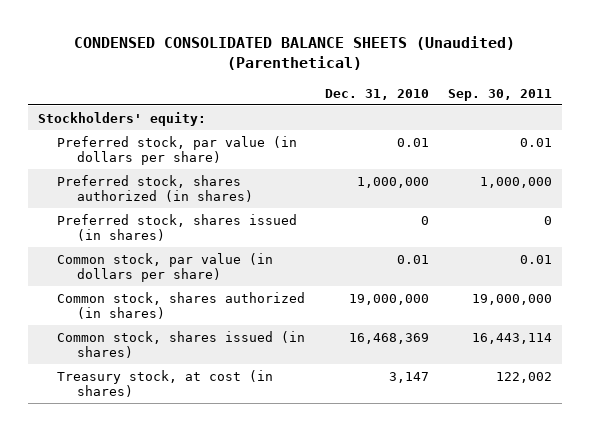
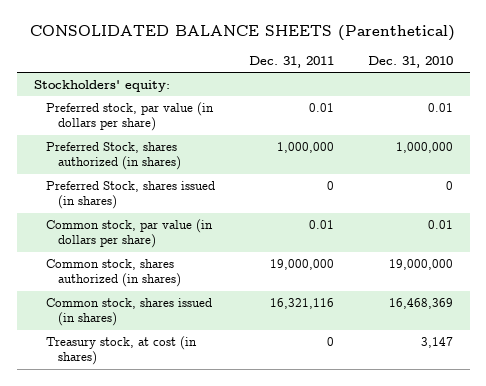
[73,36,515,71] CONDENSED CONSOLIDATED BALANCE SHEETS (Unaudited) (Parenthetical) -> [30,25,456,42] CONSOLIDATED BALANCE SHEETS (Parenthetical)
[448,88,553,101] Sep. 30, 2011 -> none
none -> [248,55,334,68] Dec. 31, 2011
[57,174,253,203] Preferred stock, shares authorized (in shares) -> [45,142,181,171] Preferred Stock, shares authorized (in shares)
[57,213,298,242] Preferred stock, shares issued (in shares) -> [45,181,215,210] Preferred Stock, shares issued (in shares)

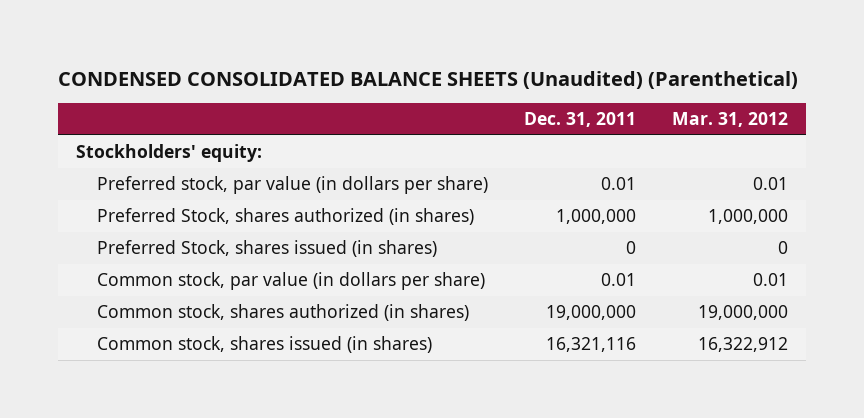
[30,25,456,42] CONSOLIDATED BALANCE SHEETS (Parenthetical) -> [58,70,799,89] CONDENSED CONSOLIDATED BALANCE SHEETS (Unaudited) (Parenthetical)
[367,55,453,68] Dec. 31, 2010 -> none
none -> [671,112,788,128] Mar. 31, 2012
[45,336,197,366] Treasury stock, at cost (in shares) -> none

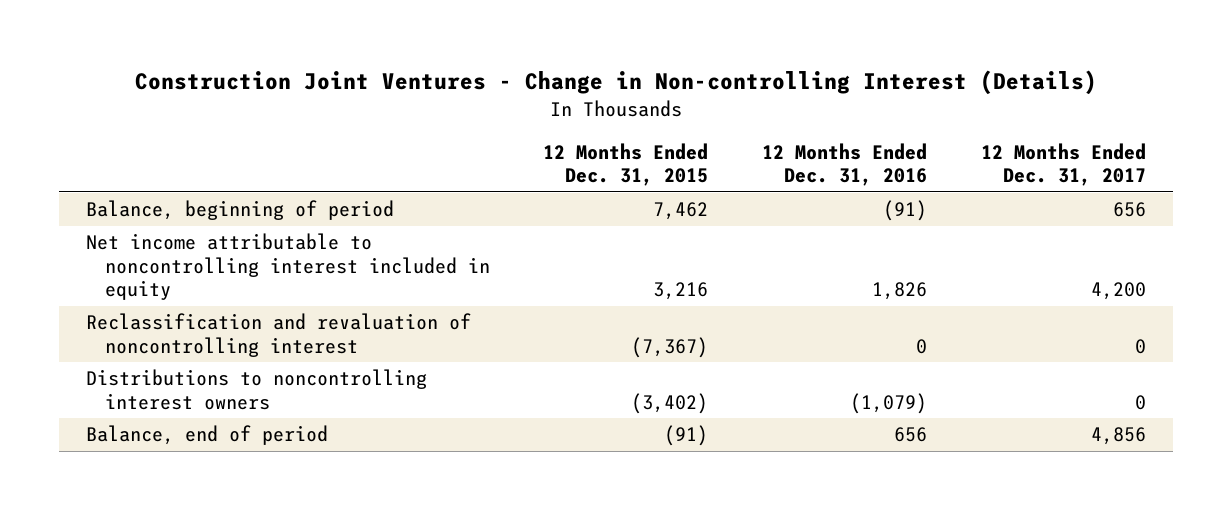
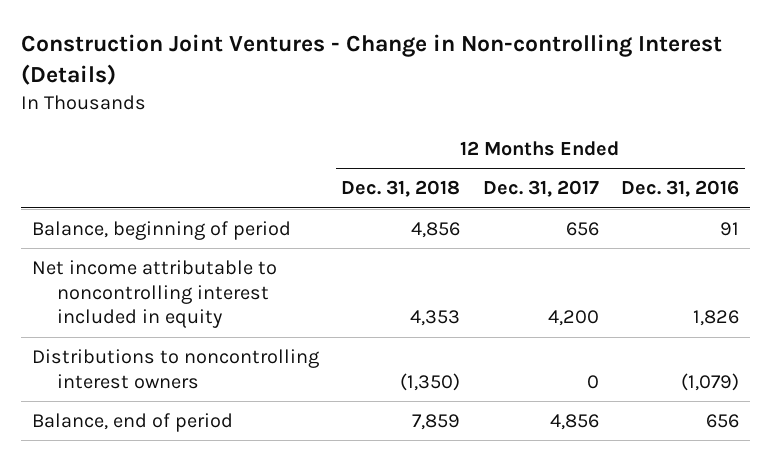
[543,142,709,186] 12 Months Ended Dec. 31, 2015 -> none
none -> [341,180,461,198] Dec. 31, 2018
[883,200,928,222] (91) -> [720,221,740,236] 91
[86,313,472,357] Reclassification and revaluation of noncontrolling interest -> none

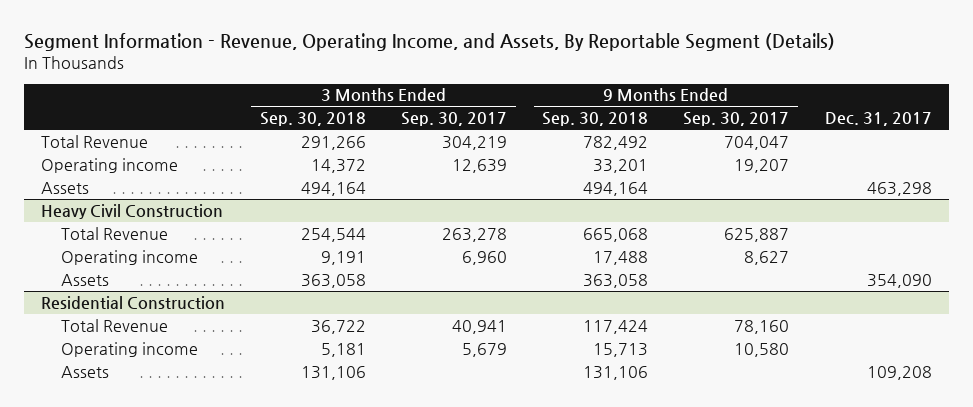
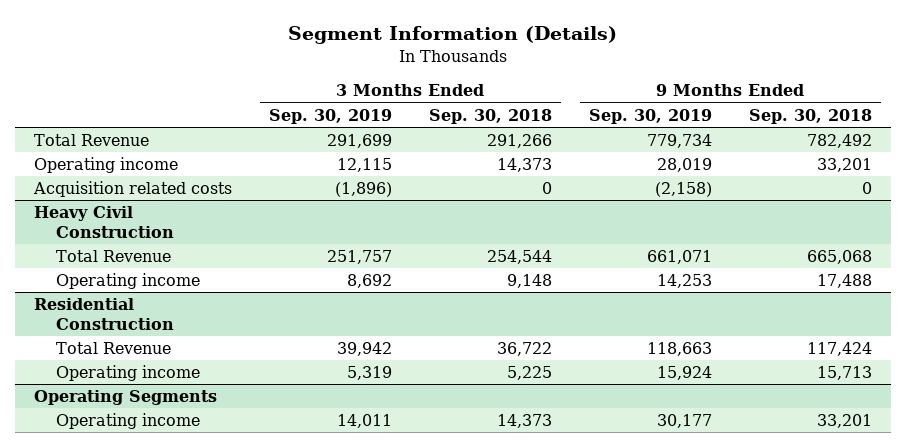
[23,33,835,52] Segment Information - Revenue, Operating Income, and Assets, By Reportable Segment (Details) -> [287,26,617,45] Segment Information (Details)
[401,112,508,127] Sep. 30, 2017 -> none
[683,112,790,127] Sep. 30, 2017 -> none
[824,112,932,127] Dec. 31, 2017 -> none
none -> [268,108,392,124] Sep. 30, 2019
none -> [588,108,712,124] Sep. 30, 2019
[41,181,90,194] Assets -> none
[311,158,367,173] 14,372 -> [496,158,552,173] 14,373
none -> [32,181,232,198] Acquisition related costs
[60,273,109,286] Assets -> none
[321,250,367,265] 9,191 -> [506,274,552,289] 9,148
[60,365,109,378] Assets -> none
[321,342,367,357] 5,181 -> [506,366,552,381] 5,225
none -> [33,390,217,406] Operating Segments
none -> [56,413,201,430] Operating income

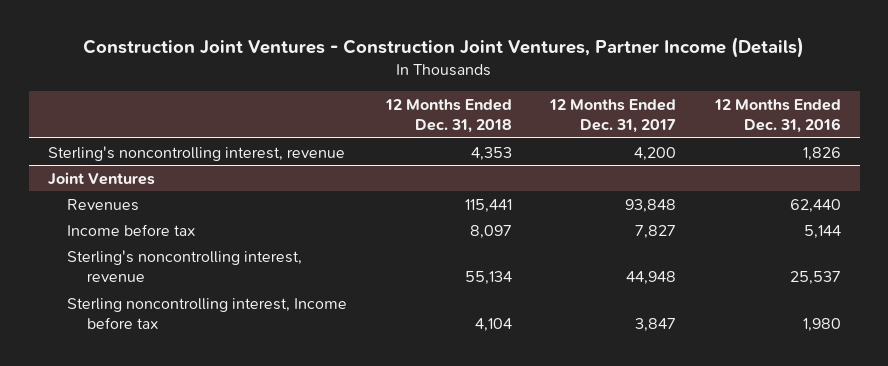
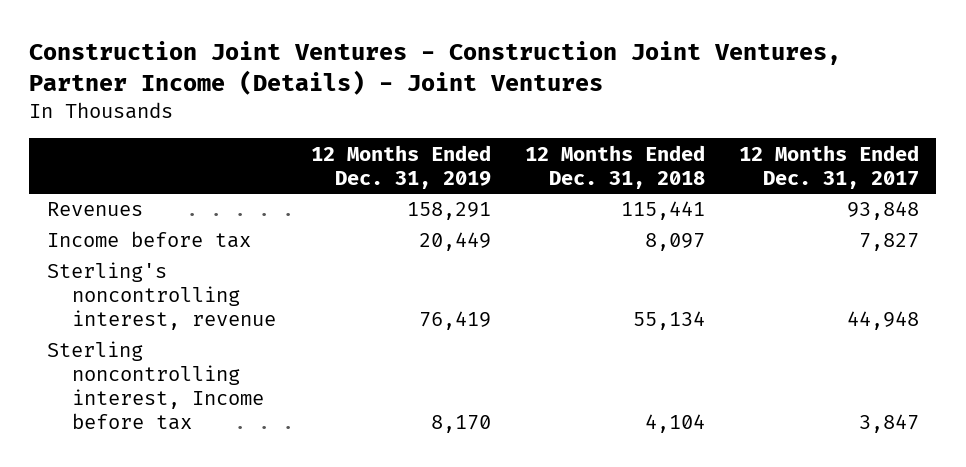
[83,37,805,59] Construction Joint Ventures - Construction Joint Ventures, Partner Income (Details) -> [29,41,842,96] Construction Joint Ventures - Construction Joint Ventures, Partner Income (Details) - Joint Ventures
[713,98,841,134] 12 Months Ended Dec. 31, 2016 -> none
none -> [310,144,491,189] 12 Months Ended Dec. 31, 2019
[47,145,345,161] Sterling's noncontrolling interest, revenue -> none
[47,171,155,185] Joint Ventures -> none

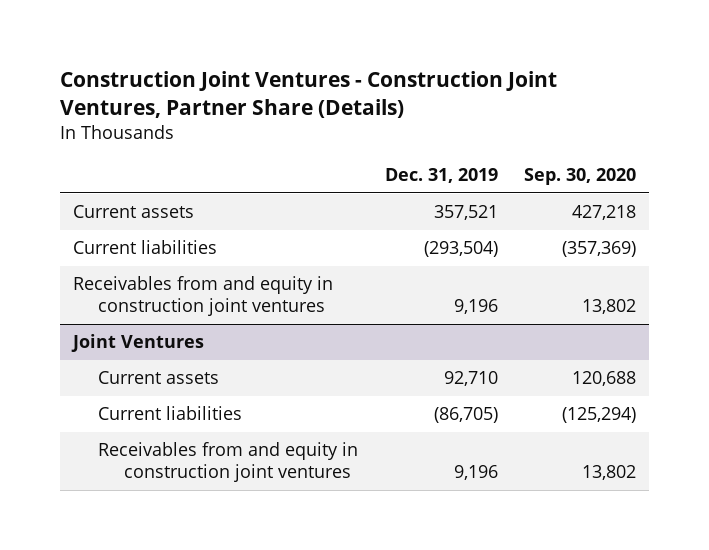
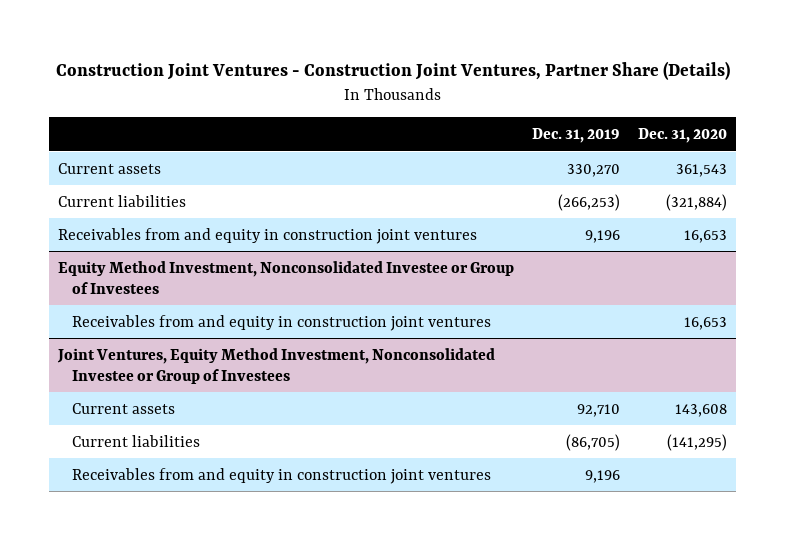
[524,168,637,186] Sep. 30, 2020 -> none
none -> [638,128,728,144] Dec. 31, 2020
[433,205,498,221] 357,521 -> [567,163,621,177] 330,270
[423,241,498,258] (293,504) -> [558,193,621,211] (266,253)
[70,334,204,353] Joint Ventures -> none
none -> [58,260,515,294] Equity Method Investment, Nonconsolidated Investee or Group of Investees
none -> [71,314,491,331] Receivables from and equity in construction joint ventures
none -> [57,347,496,384] Joint Ventures, Equity Method Investment, Nonconsolidated Investee or Group of Investees

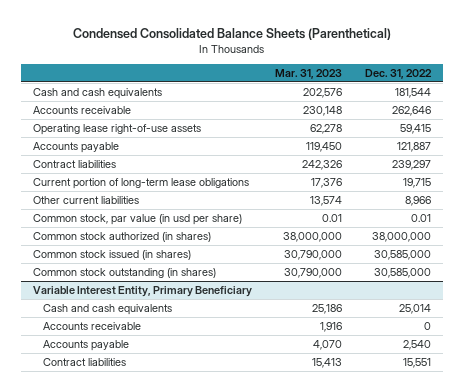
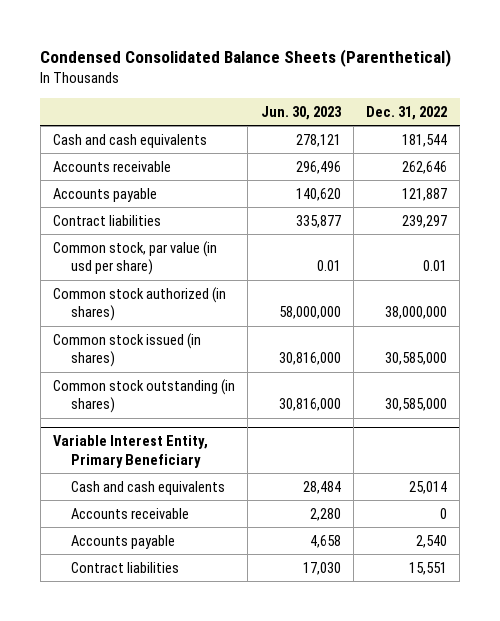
[274,69,342,80] Mar. 31, 2023 -> none
none -> [260,105,342,120] Jun. 30, 2023
[32,123,201,135] Operating lease right-of-use assets -> none
[32,177,249,189] Current portion of long-term lease obligations -> none
[32,195,139,204] Other current liabilities -> none

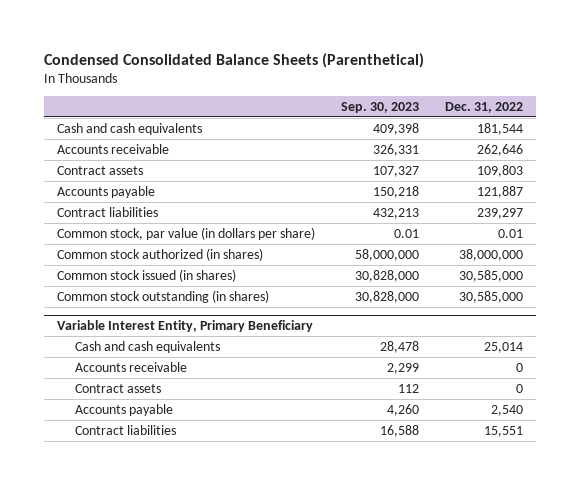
[260,105,342,120] Jun. 30, 2023 -> none
none -> [341,101,420,113] Sep. 30, 2023
none -> [57,165,144,175] Contract assets
[53,240,218,276] Common stock, par value (in usd per share) -> [57,226,316,240] Common stock, par value (in dollars per share)
none -> [75,383,162,393] Contract assets

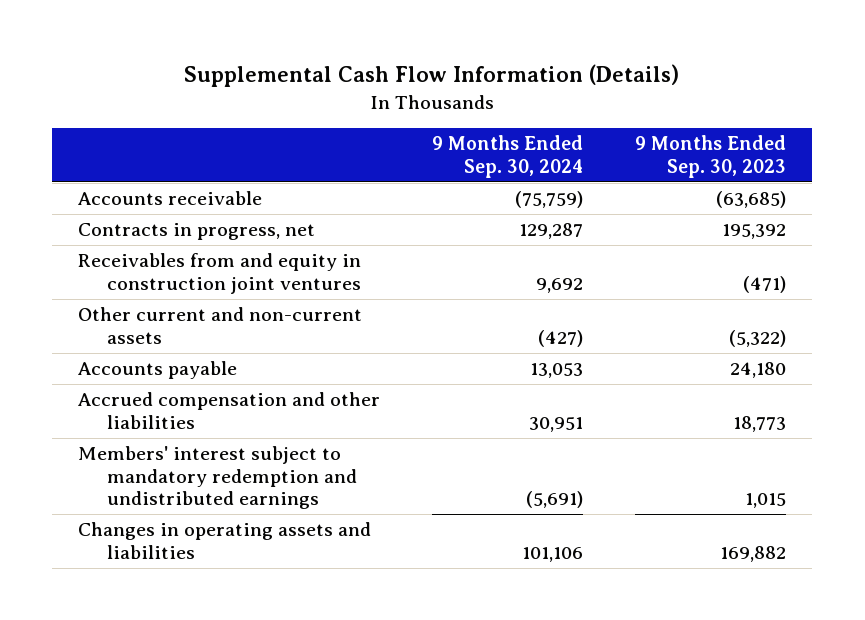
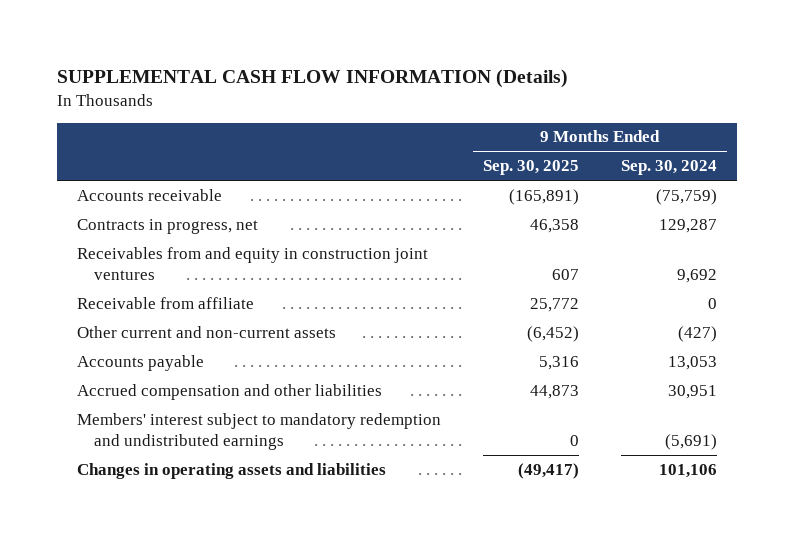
[184,64,680,88] Supplemental Cash Flow Information (Details) -> [56,68,568,88] SUPPLEMENTAL CASH FLOW INFORMATION (Details)
[635,135,787,178] 9 Months Ended Sep. 30, 2023 -> none
none -> [483,160,580,176] Sep. 30, 2025
none -> [77,296,255,309] Receivable from affiliate

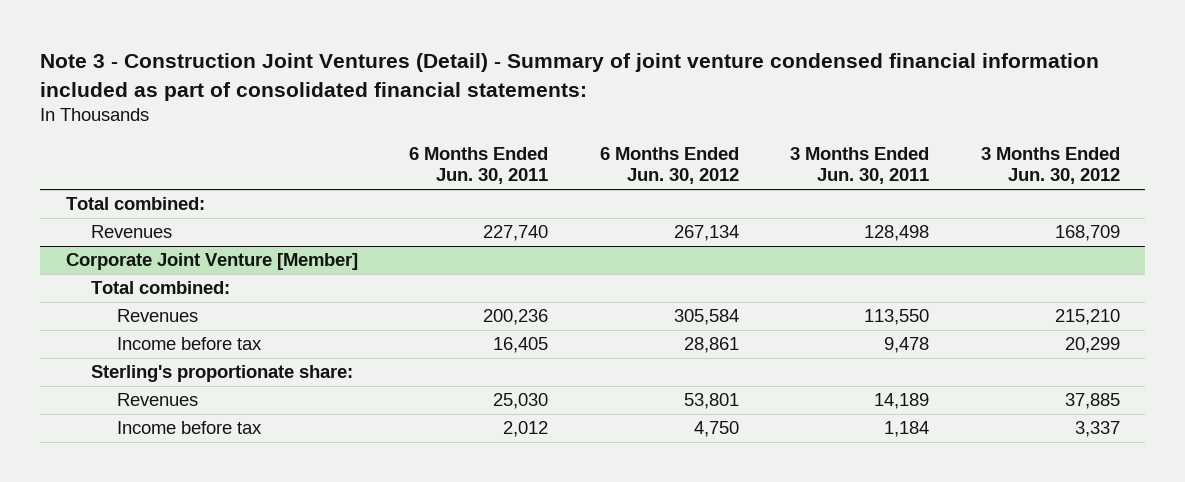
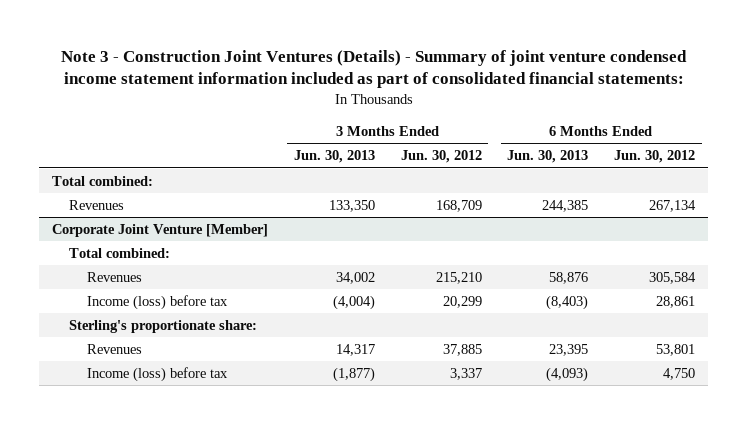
[39,53,1099,101] Note 3 - Construction Joint Ventures (Detail) - Summary of joint venture condensed financial information included as part of consolidated financial statements: -> [60,49,687,89] Note 3 - Construction Joint Ventures (Details) - Summary of joint venture condensed income statement information included as part of consolidated financial statements:
[409,147,549,185] 6 Months Ended Jun. 30, 2011 -> none
[790,147,930,185] 3 Months Ended Jun. 30, 2011 -> none
none -> [293,150,375,164] Jun. 30, 2013
none -> [507,150,589,164] Jun. 30, 2013
[117,337,263,351] Income before tax -> [86,294,228,310] Income (loss) before tax
[117,421,263,435] Income before tax -> [86,366,228,382] Income (loss) before tax

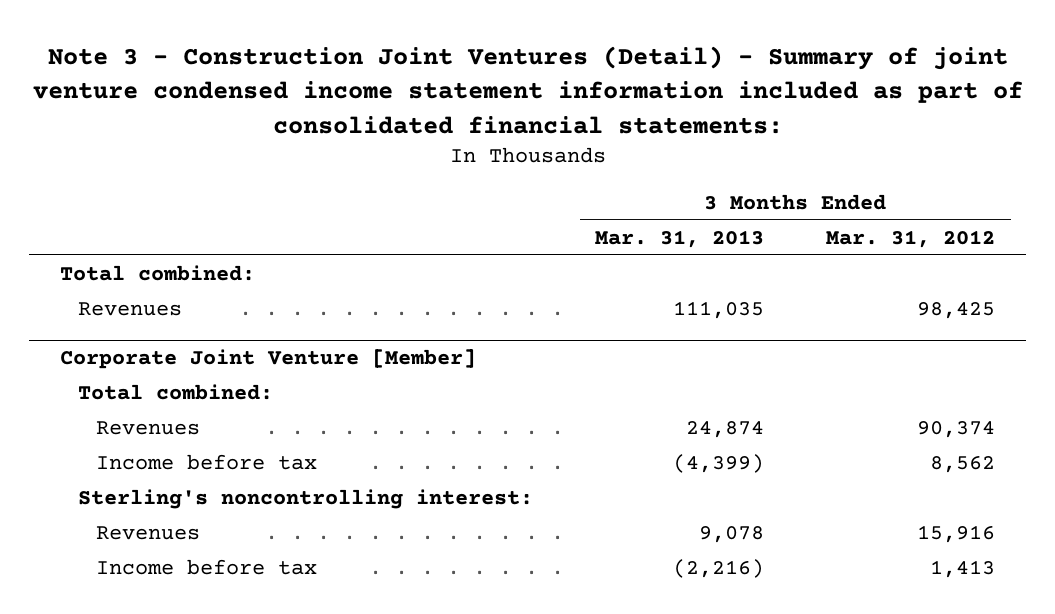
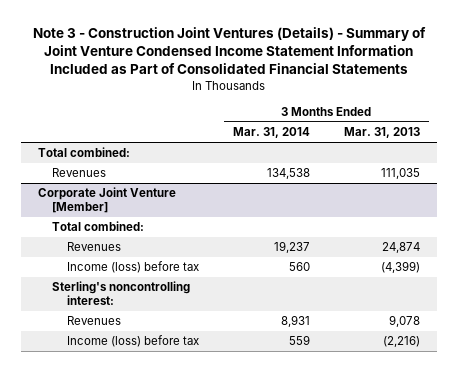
[32,45,1023,134] Note 3 - Construction Joint Ventures (Detail) - Summary of joint venture condensed income statement information included as part of consolidated financial statements: -> [32,27,426,75] Note 3 - Construction Joint Ventures (Details) - Summary of Joint Venture Condensed Income Statement Information Included as Part of Consolidated Financial Statements
[826,229,996,248] Mar. 31, 2012 -> none
none -> [232,127,310,139] Mar. 31, 2014
[95,454,317,471] Income before tax -> [66,261,199,274] Income (loss) before tax
[95,559,317,576] Income before tax -> [66,335,199,348] Income (loss) before tax

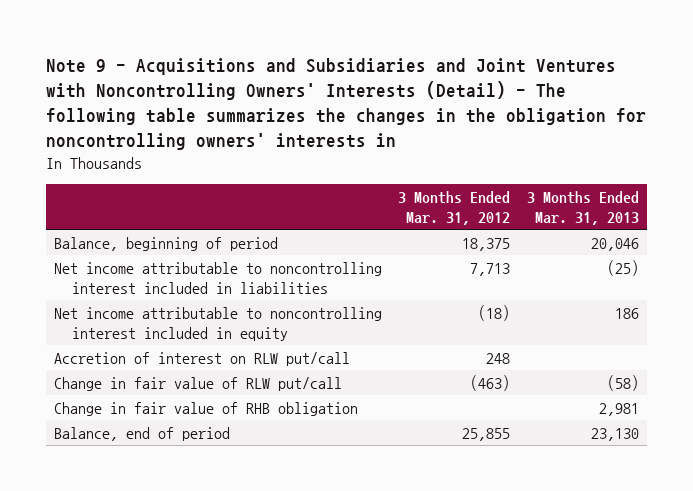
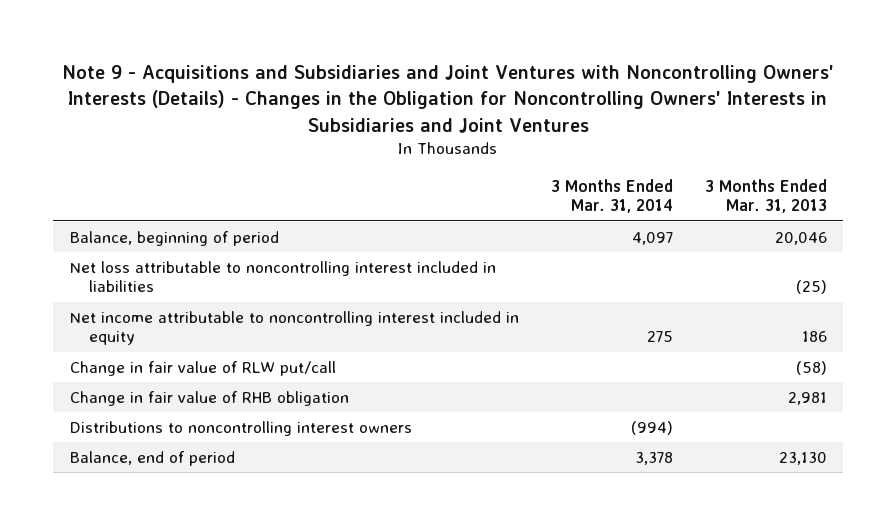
[45,57,646,151] Note 9 - Acquisitions and Subsidiaries and Joint Ventures with Noncontrolling Owners' Interests (Detail) - The following table summarizes the changes in the obligation for noncontrolling owners' interests in -> [62,65,835,133] Note 9 - Acquisitions and Subsidiaries and Joint Ventures with Noncontrolling Owners' Interests (Details) - Changes in the Obligation for Noncontrolling Owners' Interests in Subsidiaries and Joint Ventures
[398,190,511,225] 3 Months Ended Mar. 31, 2012 -> none
none -> [550,178,673,214] 3 Months Ended Mar. 31, 2014
[53,261,382,294] Net income attributable to noncontrolling interest included in liabilities -> [69,260,496,293] Net loss attributable to noncontrolling interest included in liabilities
[53,351,350,366] Accretion of interest on RLW put/call -> none
none -> [69,420,412,436] Distributions to noncontrolling interest owners

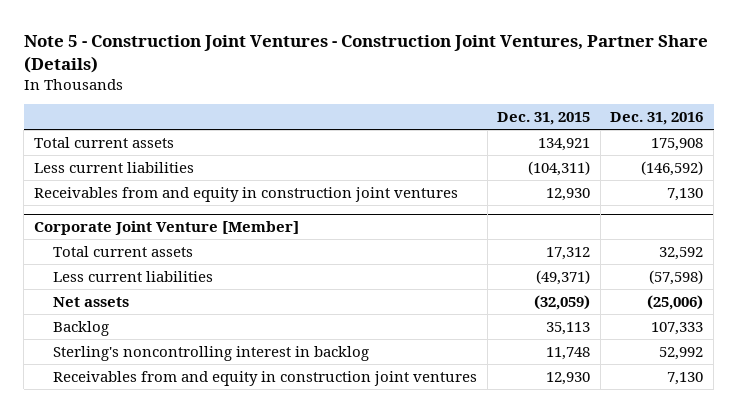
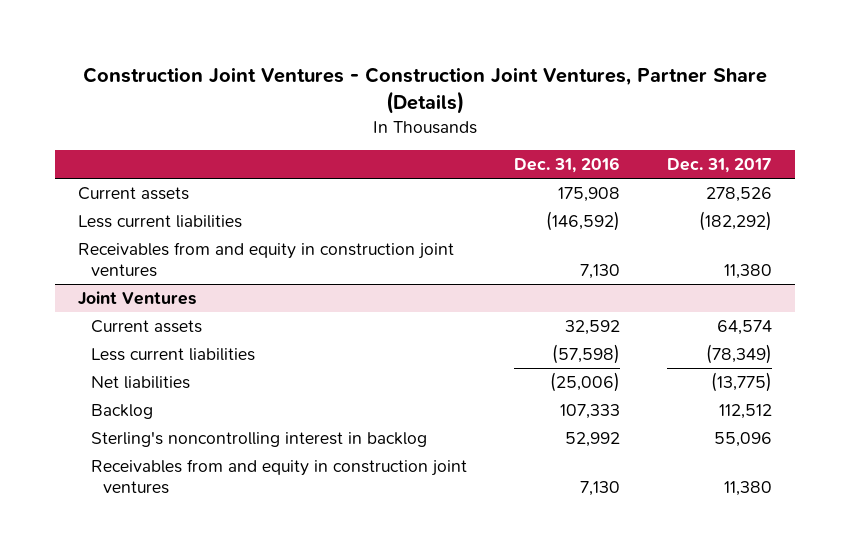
[23,34,708,73] Note 5 - Construction Joint Ventures - Construction Joint Ventures, Partner Share (Details) -> [82,66,767,115] Construction Joint Ventures - Construction Joint Ventures, Partner Share (Details)
[497,112,591,126] Dec. 31, 2015 -> none
none -> [666,158,772,174] Dec. 31, 2017
[33,136,174,148] Total current assets -> [78,186,190,200] Current assets
[33,221,299,236] Corporate Joint Venture [Member] -> none
none -> [78,290,197,305] Joint Ventures
[53,245,194,257] Total current assets -> [90,319,202,333] Current assets
[53,296,130,307] Net assets -> [90,375,190,389] Net liabilities

